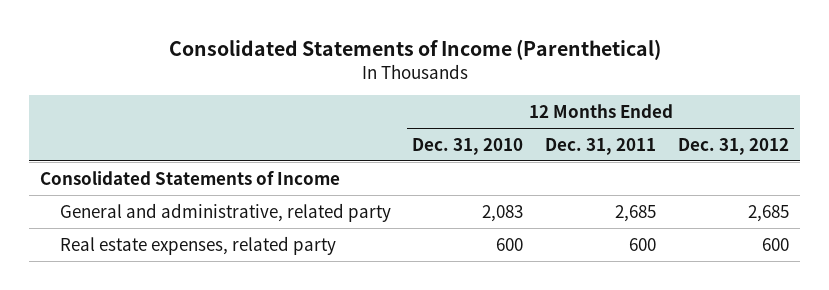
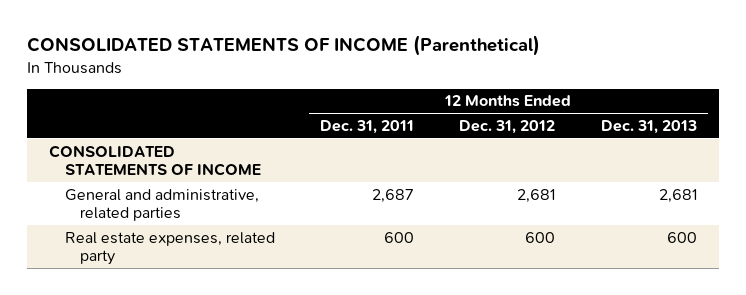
[168,38,661,60] Consolidated Statements of Income (Parenthetical) -> [26,35,540,57] CONSOLIDATED STATEMENTS OF INCOME (Parenthetical)
[412,137,524,155] Dec. 31, 2010 -> none
none -> [600,119,697,134] Dec. 31, 2013
[40,170,341,185] Consolidated Statements of Income -> [49,144,261,177] CONSOLIDATED STATEMENTS OF INCOME
[59,202,391,222] General and administrative, related party -> [64,188,259,222] General and administrative, related parties
[615,204,657,222] 2,685 -> [372,188,415,203] 2,687
[747,204,789,222] 2,685 -> [517,188,556,203] 2,681

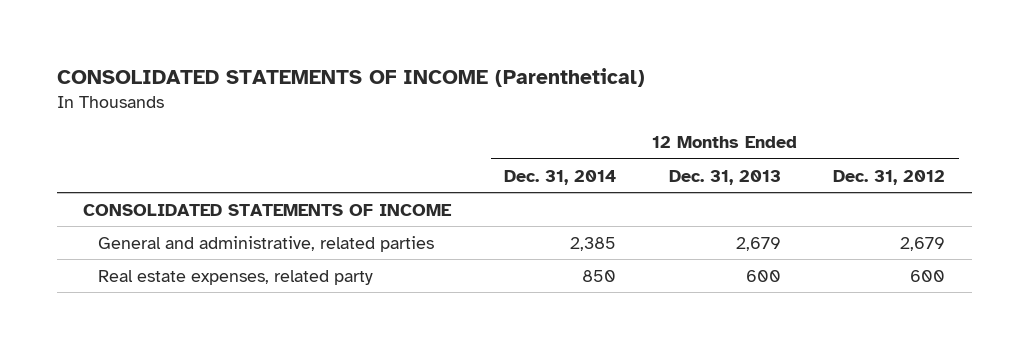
[320,119,415,134] Dec. 31, 2011 -> none
none -> [503,169,616,185] Dec. 31, 2014
[517,188,556,203] 2,681 -> [900,236,946,251] 2,679
[658,188,697,203] 2,681 -> [735,236,781,251] 2,679

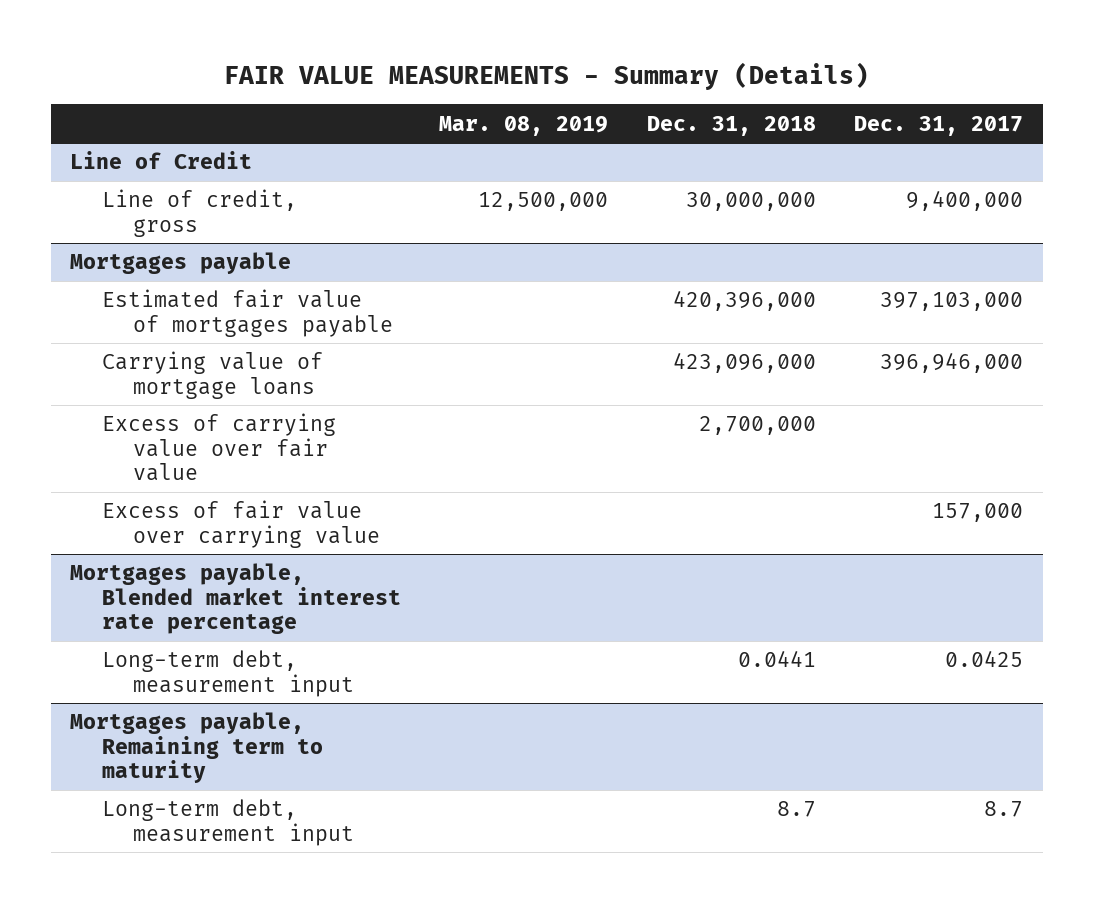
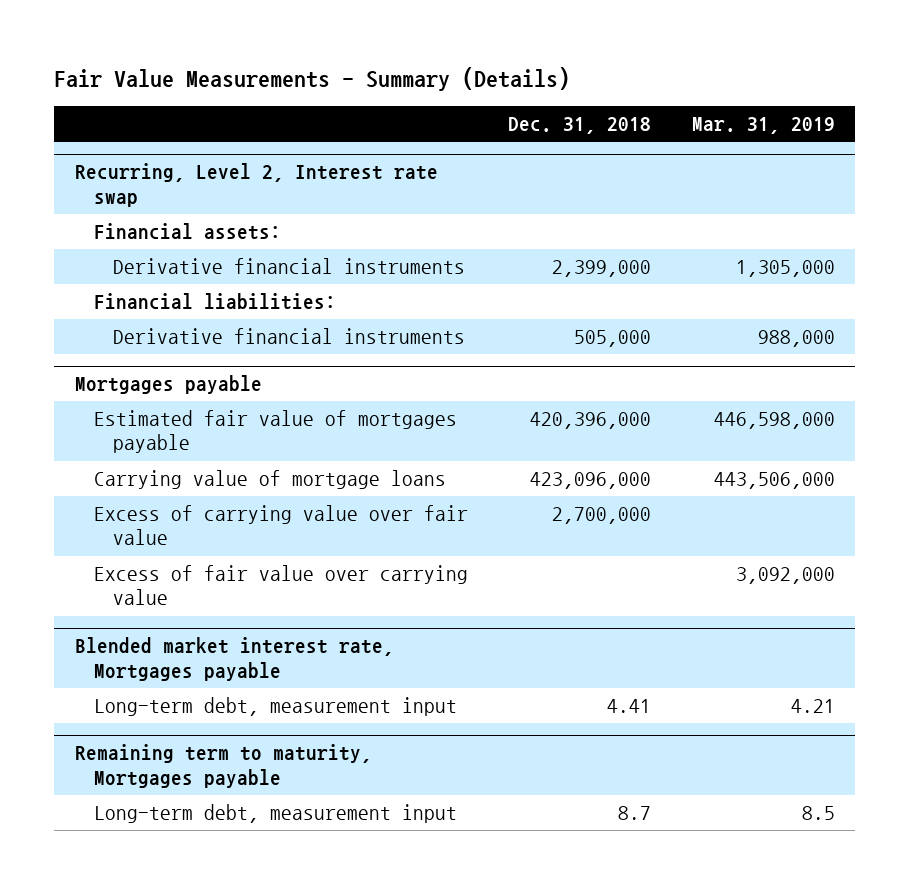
[223,61,869,90] FAIR VALUE MEASUREMENTS - Summary (Details) -> [54,66,571,91] Fair Value Measurements - Summary (Details)
[439,115,609,136] Mar. 08, 2019 -> none
[854,115,1024,136] Dec. 31, 2017 -> none
none -> [692,117,836,135] Mar. 31, 2019
[70,151,253,170] Line of Credit -> none
[101,189,297,237] Line of credit, gross -> none
none -> [74,163,438,207] Recurring, Level 2, Interest rate swap
none -> [93,223,281,241] Financial assets:
none -> [113,258,466,275] Derivative financial instruments
none -> [93,293,336,311] Financial liabilities:
none -> [113,328,466,345] Derivative financial instruments
[70,563,401,635] Mortgages payable, Blended market interest rate percentage -> [74,637,394,681] Blended market interest rate, Mortgages payable
[737,650,816,668] 0.0441 -> [607,699,652,714] 4.41
[70,712,323,784] Mortgages payable, Remaining term to maturity -> [74,744,372,788] Remaining term to maturity, Mortgages payable

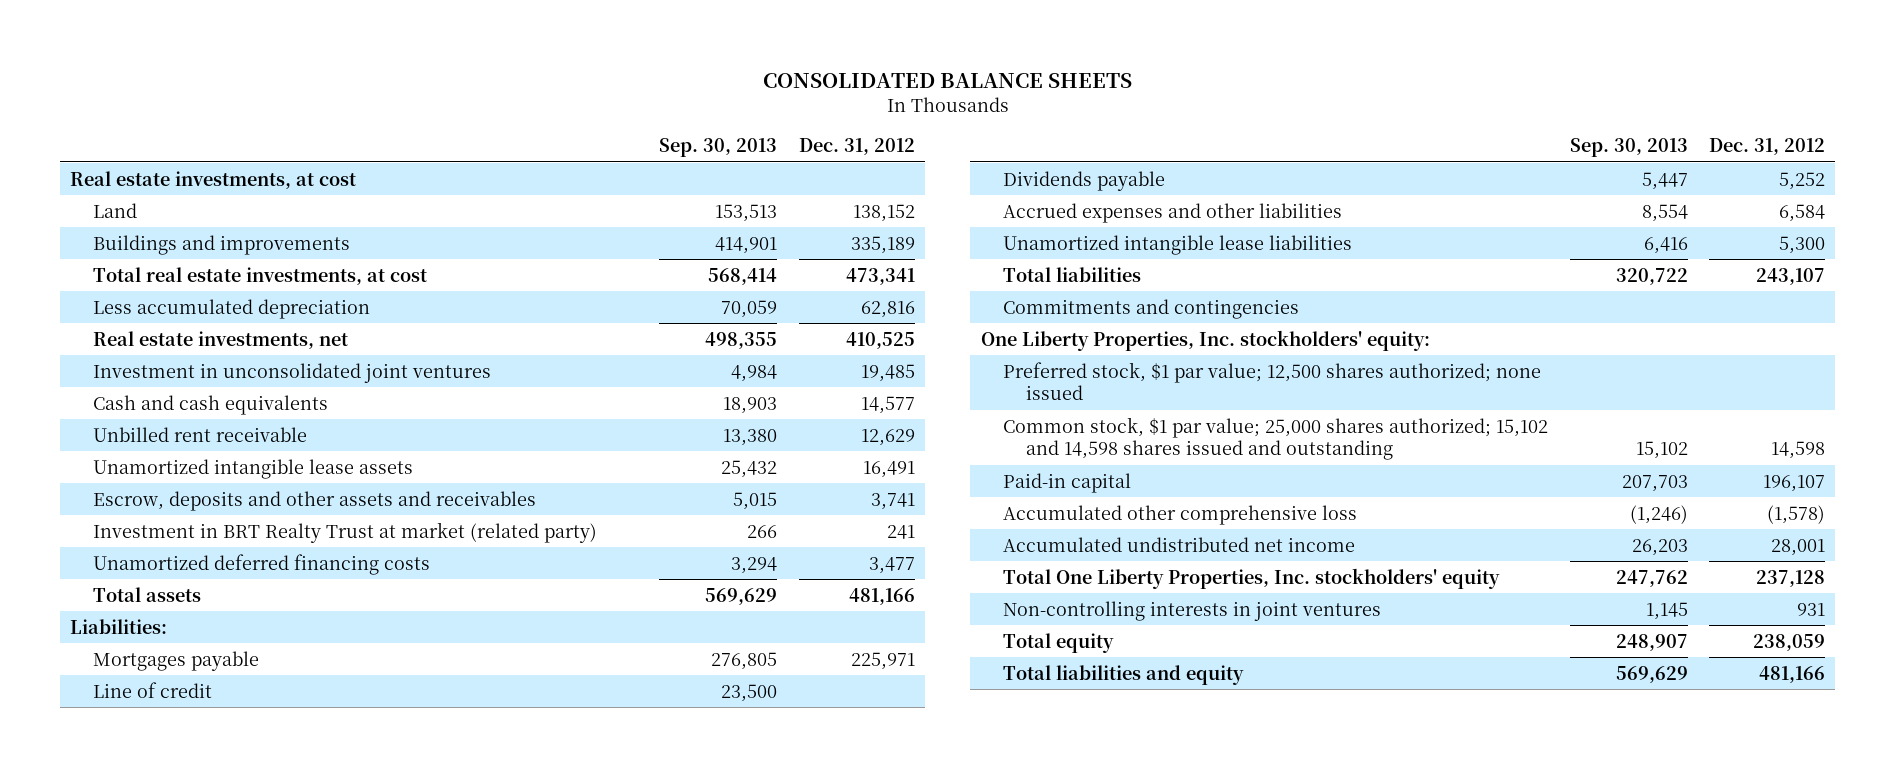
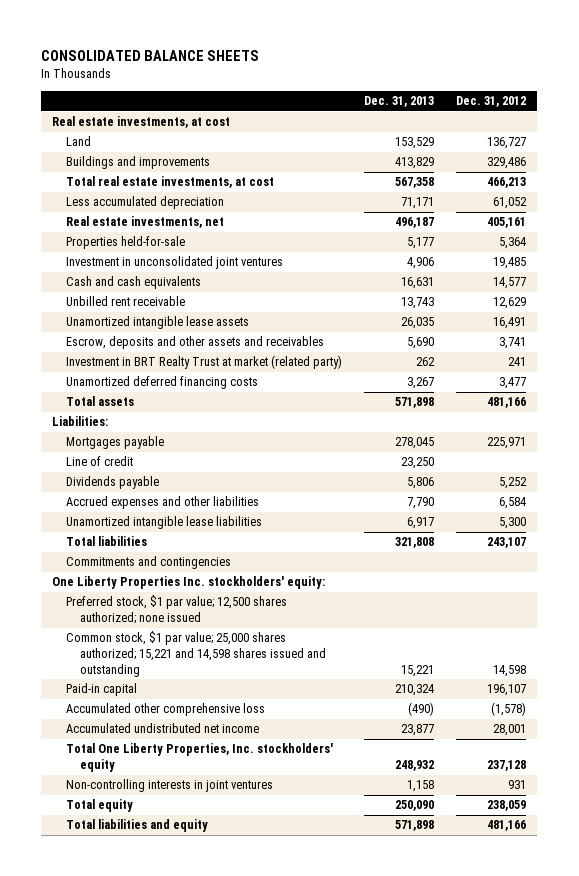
[659,138,778,158] Sep. 30, 2013 -> none
none -> [364,96,435,108] Dec. 31, 2013
[852,203,915,222] 138,152 -> [487,137,527,150] 136,727
[850,235,915,254] 335,189 -> [487,157,527,170] 329,486
[845,267,915,285] 473,341 -> [487,177,527,189] 466,213
[860,300,915,318] 62,816 -> [493,197,528,210] 61,052
[845,331,915,349] 410,525 -> [487,217,527,229] 405,161
none -> [66,236,186,250] Properties held-for-sale
[980,329,1430,351] One Liberty Properties, Inc. stockholders' equity: -> [52,576,326,590] One Liberty Properties Inc. stockholders' equity:
[1003,416,1549,461] Common stock, $1 par value; 25,000 shares authorized; 15,102 and 14,598 shares issued and outstanding -> [66,631,327,677] Common stock, $1 par value; 25,000 shares authorized; 15,221 and 14,598 shares issued and outstanding

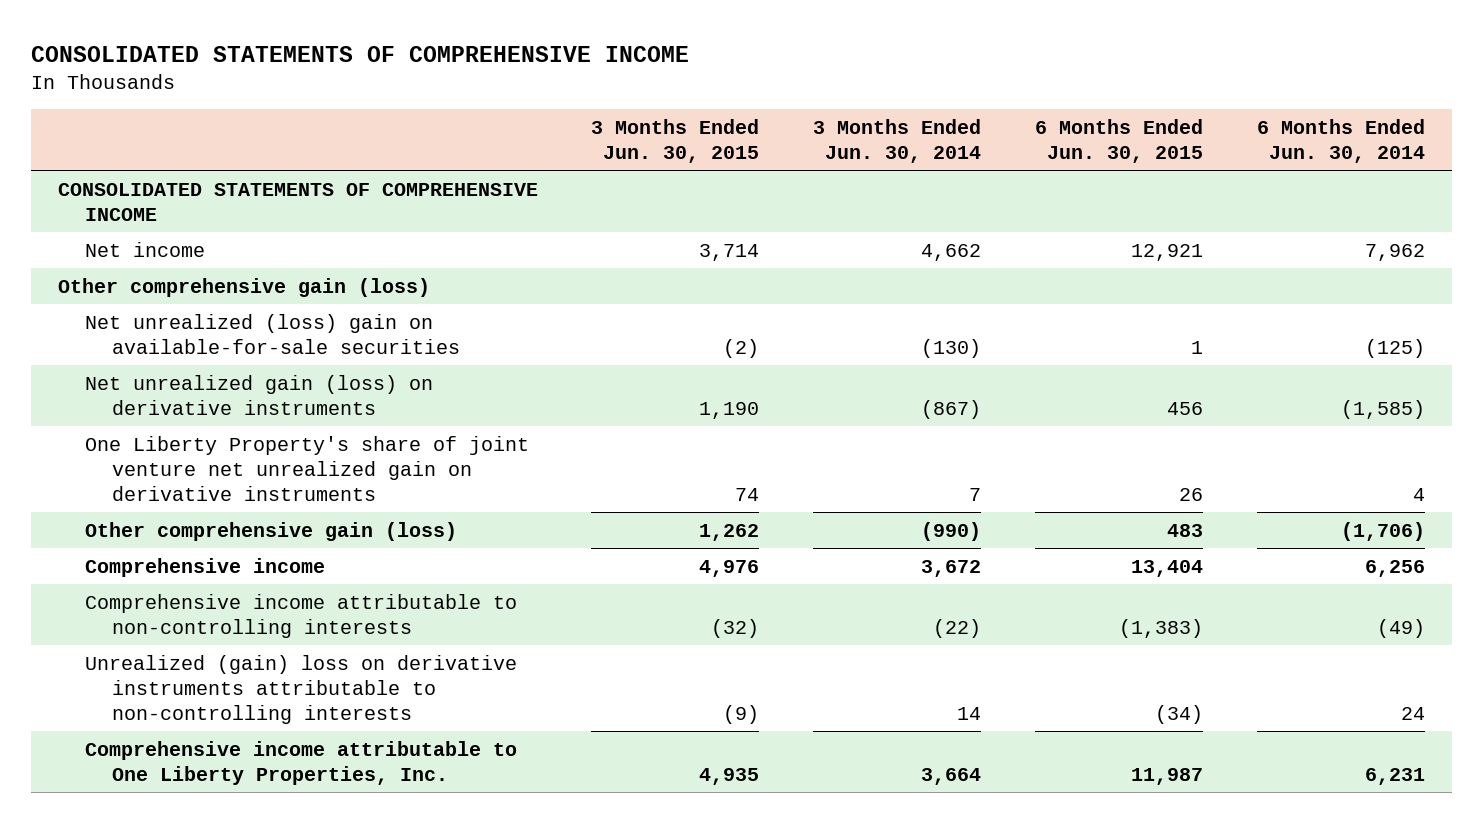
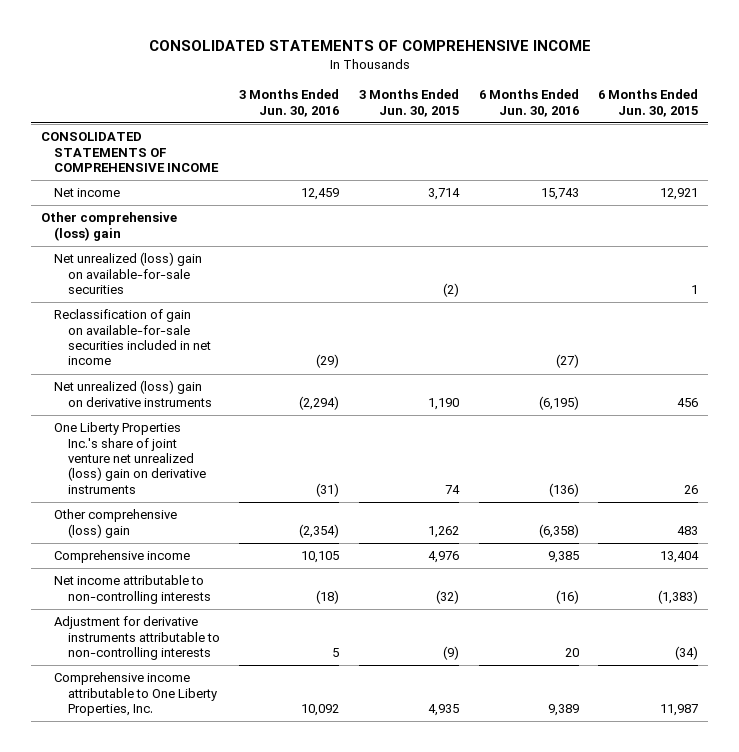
[813,118,982,164] 3 Months Ended Jun. 30, 2014 -> none
[1256,118,1425,164] 6 Months Ended Jun. 30, 2014 -> none
none -> [239,89,340,117] 3 Months Ended Jun. 30, 2016
none -> [478,89,579,117] 6 Months Ended Jun. 30, 2016
[57,277,430,297] Other comprehensive gain (loss) -> [41,212,178,241] Other comprehensive (loss) gain
none -> [54,309,211,366] Reclassification of gain on available-for-sale securities included in net income
[84,374,433,415] Net unrealized gain (loss) on derivative instruments -> [54,380,212,407] Net unrealized (loss) gain on derivative instruments
[84,435,529,502] One Liberty Property's share of joint venture net unrealized gain on derivative instruments -> [54,422,206,494] One Liberty Properties Inc.'s share of joint venture net unrealized (loss) gain on derivative instruments
[84,521,457,541] Other comprehensive gain (loss) -> [54,509,178,538] Other comprehensive (loss) gain
[84,593,517,638] Comprehensive income attributable to non-controlling interests -> [54,575,211,604] Net income attributable to non-controlling interests
[84,654,517,725] Unrealized (gain) loss on derivative instruments attributable to non-controlling interests -> [54,616,220,661] Adjustment for derivative instruments attributable to non-controlling interests

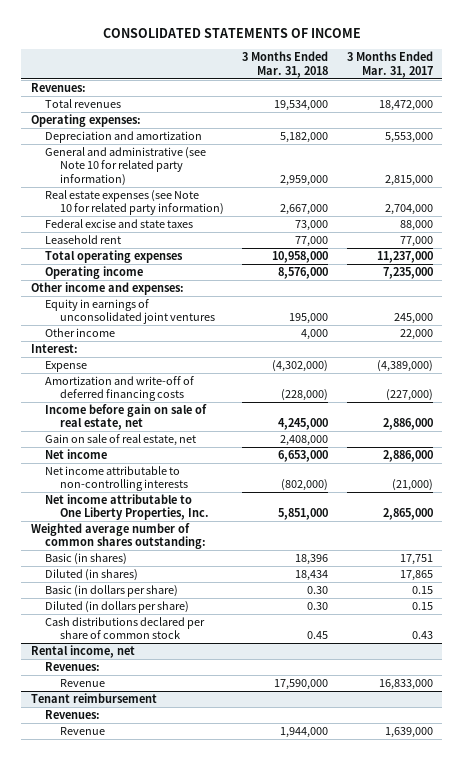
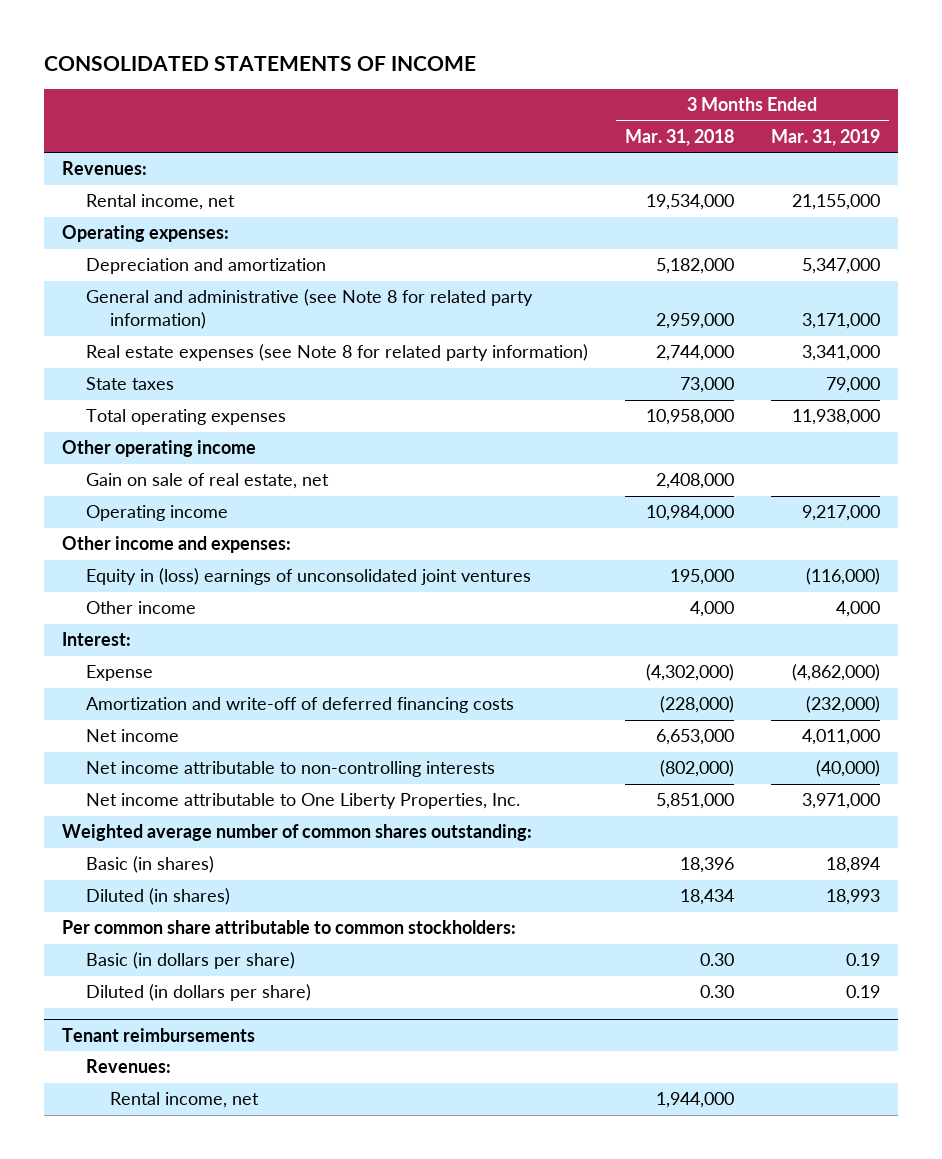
[347,51,434,78] 3 Months Ended Mar. 31, 2017 -> none
none -> [770,128,880,146] Mar. 31, 2019
[45,99,122,109] Total revenues -> [86,194,236,211] Rental income, net
[45,235,122,245] Leasehold rent -> none
[45,147,207,186] General and administrative (see Note 10 for related party information) -> [86,289,534,330] General and administrative (see Note 8 for related party information)
[45,190,224,216] Real estate expenses (see Note 10 for related party information) -> [86,344,589,362] Real estate expenses (see Note 8 for related party information)
[280,204,329,216] 2,667,000 -> [655,345,734,362] 2,744,000
[45,219,194,229] Federal excise and state taxes -> [86,377,175,391] State taxes
none -> [62,440,257,458] Other operating income
[45,434,197,447] Gain on sale of real estate, net -> [86,473,330,490] Gain on sale of real estate, net
[278,267,329,280] 8,576,000 -> [645,505,734,522] 10,984,000
[45,299,215,325] Equity in earnings of unconsolidated joint ventures -> [86,568,532,586] Equity in (loss) earnings of unconsolidated joint ventures
[45,404,208,431] Income before gain on sale of real estate, net -> none
none -> [62,920,517,935] Per common share attributable to common stockholders:
[45,617,206,640] Cash distributions declared per share of common stock -> none
[30,645,135,659] Rental income, net -> none
[45,662,101,672] Revenues: -> none
[59,679,105,688] Revenue -> none
[30,693,157,704] Tenant reimbursement -> [62,1027,256,1042] Tenant reimbursements
[59,727,105,736] Revenue -> [110,1092,260,1109] Rental income, net

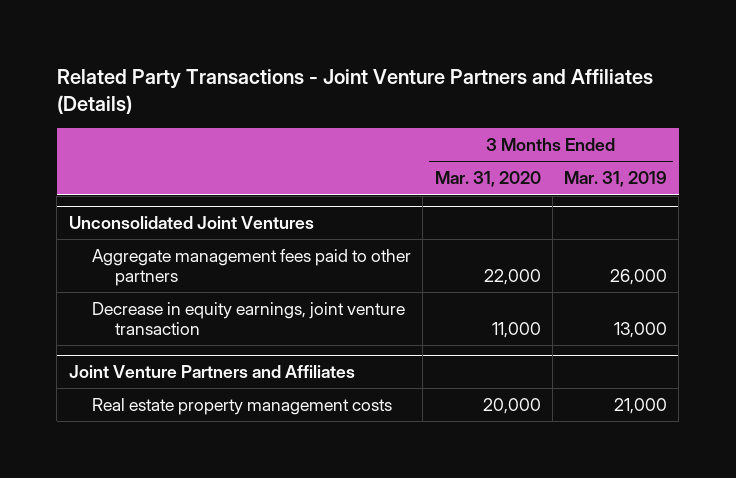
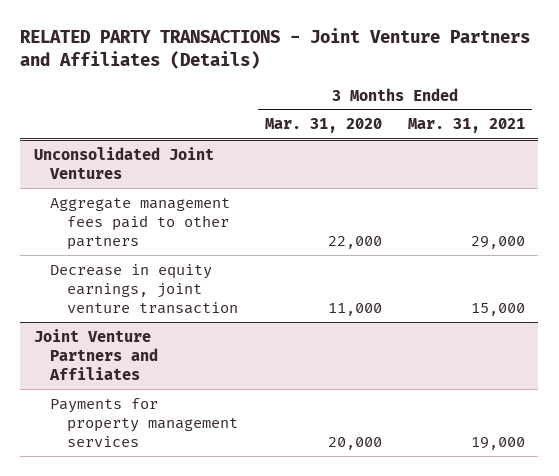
[56,68,653,114] Related Party Transactions - Joint Venture Partners and Affiliates (Details) -> [20,28,531,70] RELATED PARTY TRANSACTIONS - Joint Venture Partners and Affiliates (Details)
[564,171,668,188] Mar. 31, 2019 -> none
none -> [408,118,526,134] Mar. 31, 2021
[92,398,393,416] Real estate property management costs -> [50,397,238,447] Payments for property management services

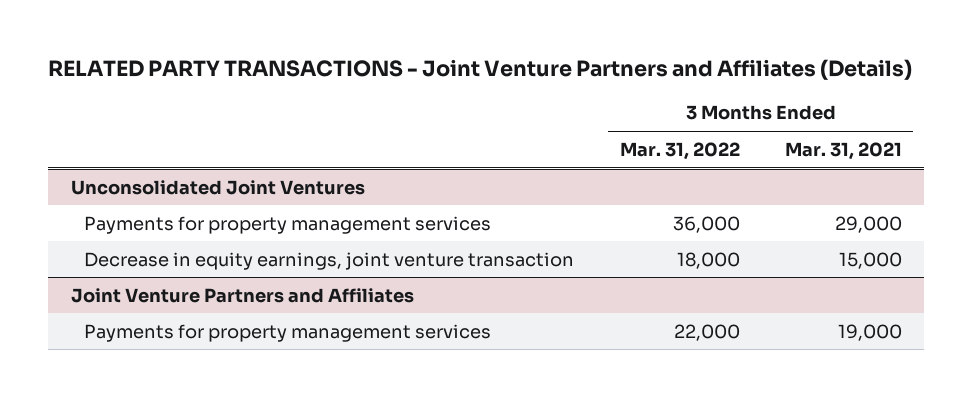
[264,118,382,134] Mar. 31, 2020 -> none
none -> [619,141,740,160] Mar. 31, 2022
[50,197,231,250] Aggregate management fees paid to other partners -> none
none -> [84,215,492,234] Payments for property management services

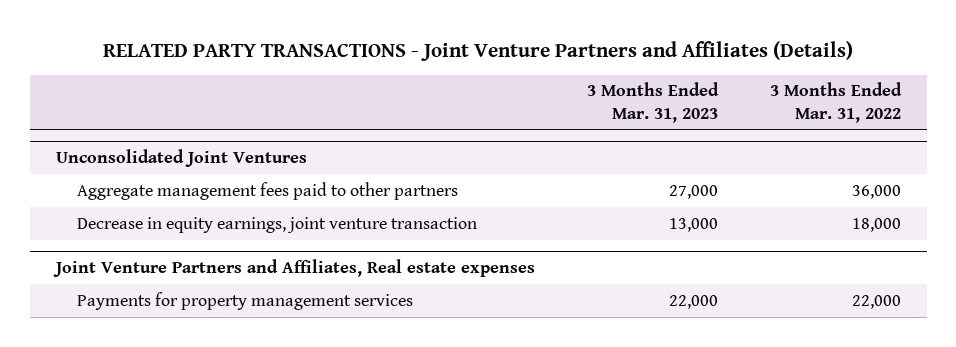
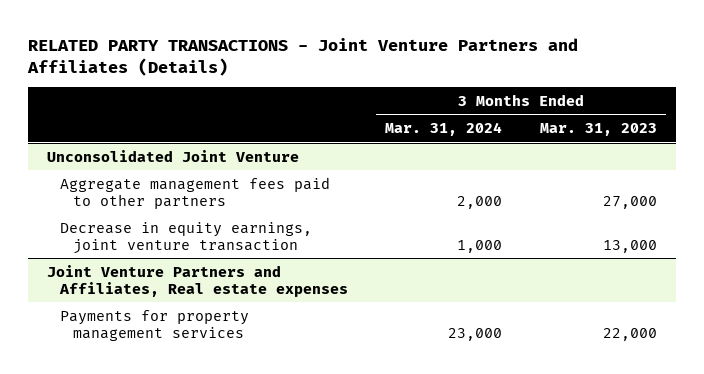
[769,82,902,123] 3 Months Ended Mar. 31, 2022 -> none
none -> [385,122,503,137] Mar. 31, 2024
[55,148,307,167] Unconsolidated Joint Ventures -> [46,149,299,162] Unconsolidated Joint Venture

